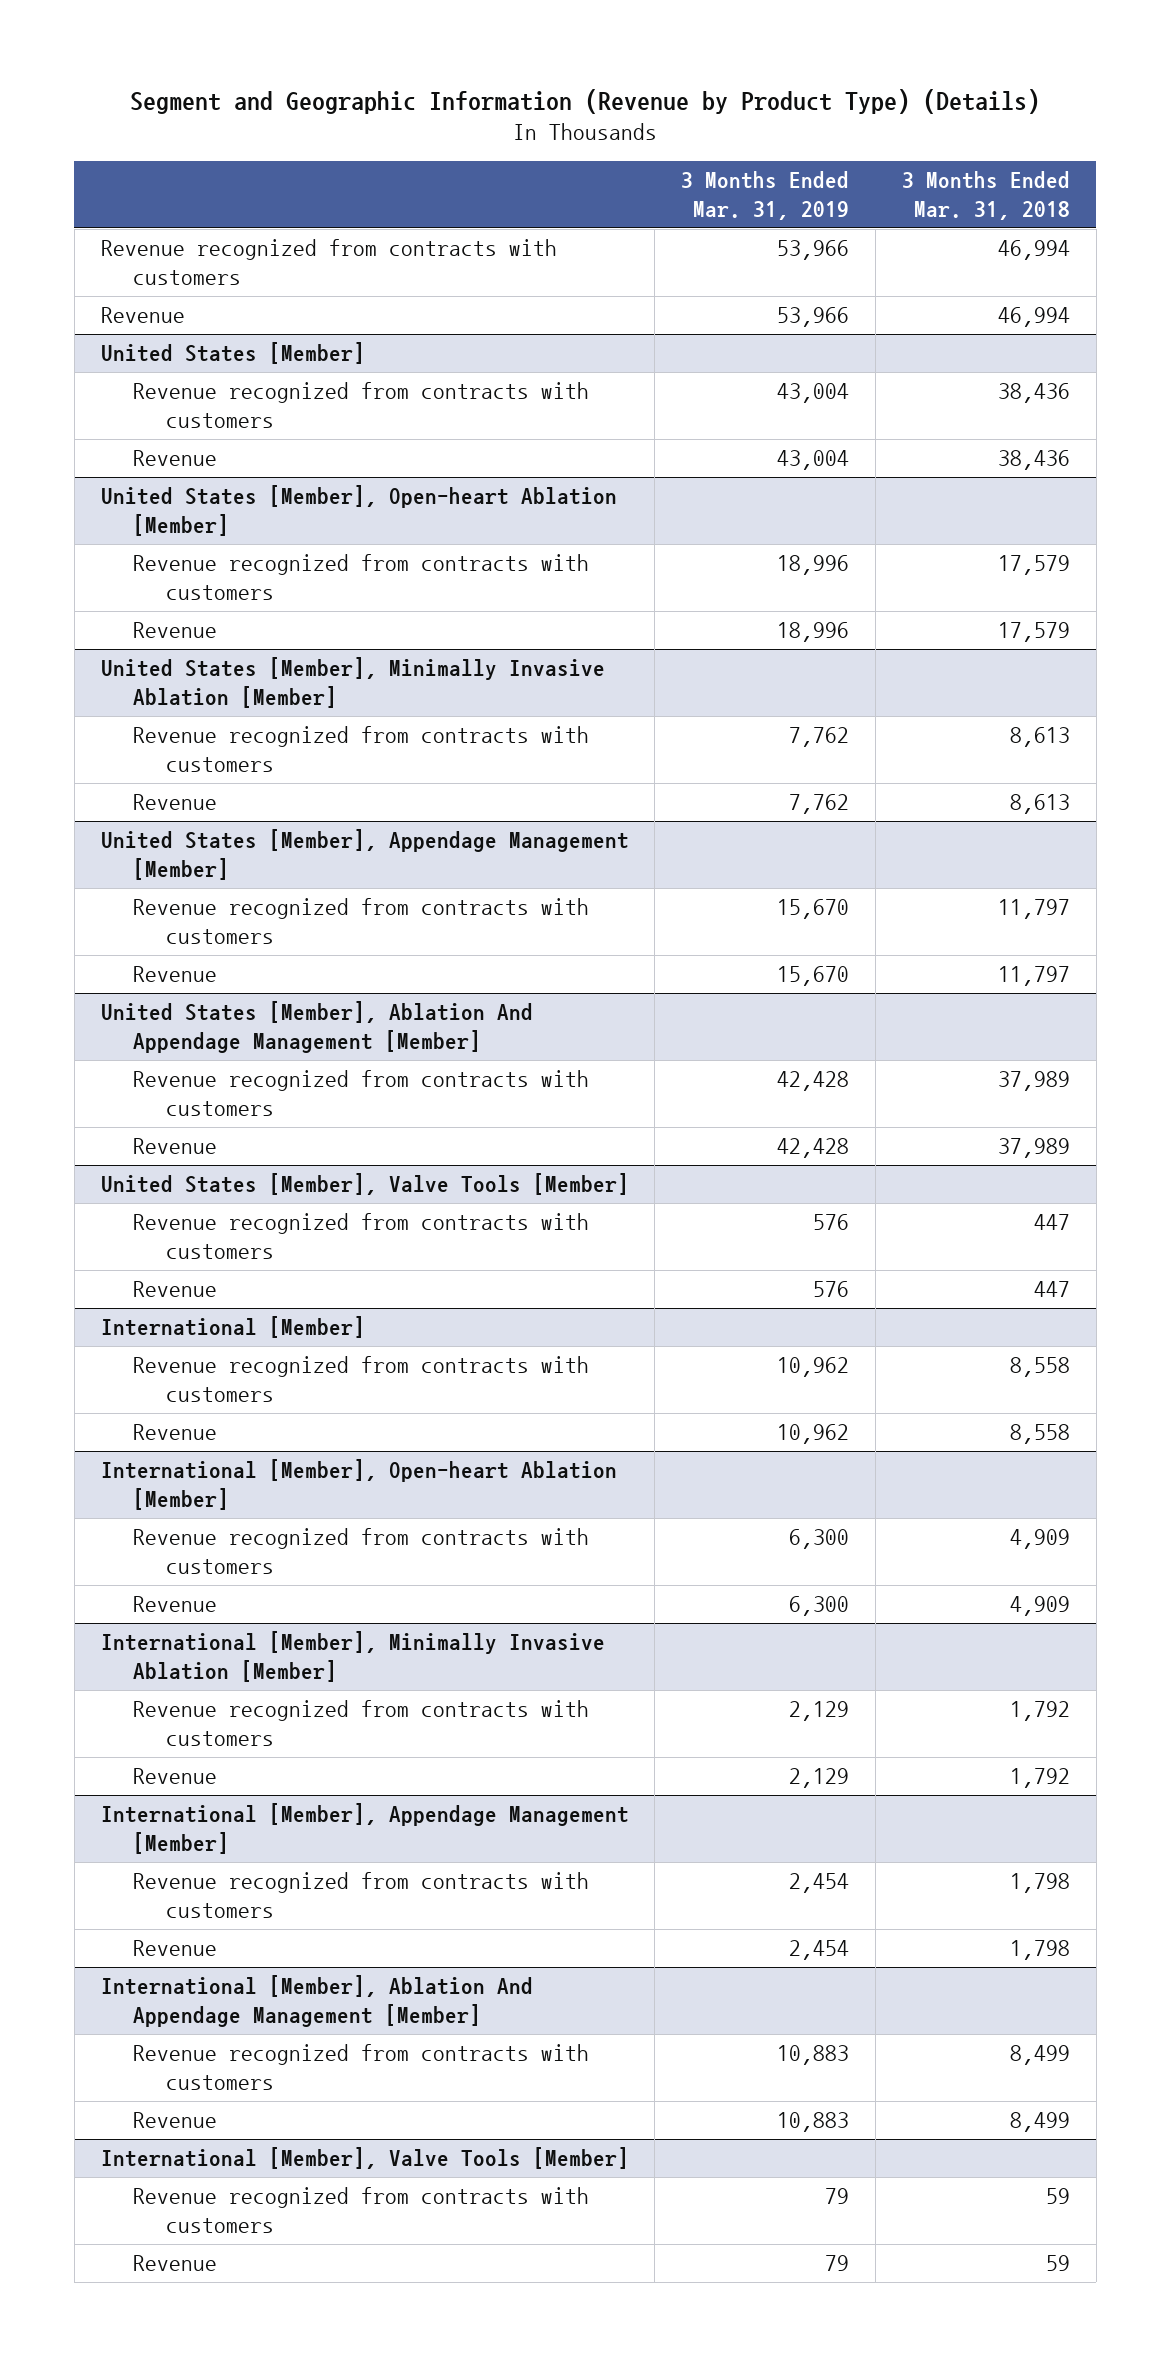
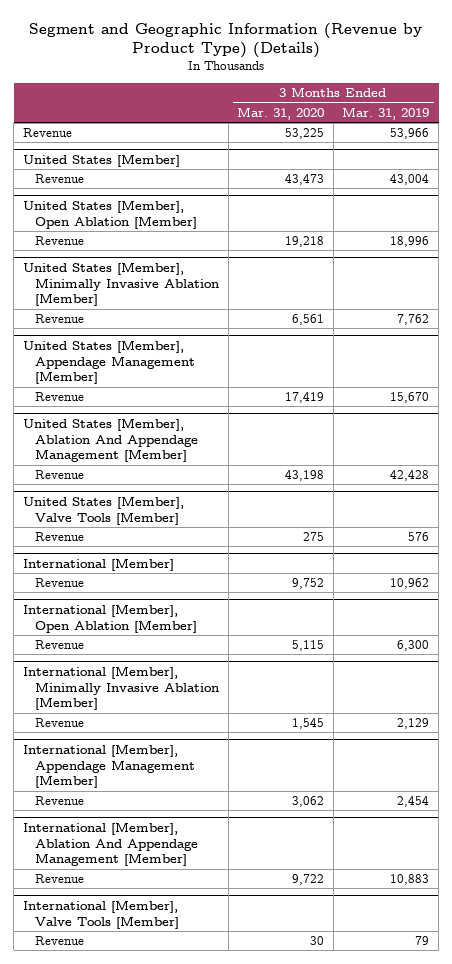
[901,171,1070,221] 3 Months Ended Mar. 31, 2018 -> none
none -> [237,106,325,120] Mar. 31, 2020
[100,238,557,285] Revenue recognized from contracts with customers -> none
[133,381,590,428] Revenue recognized from contracts with customers -> none
[133,553,590,600] Revenue recognized from contracts with customers -> none
[100,484,617,536] United States [Member], Open-heart Ablation [Member] -> [22,199,198,229] United States [Member], Open Ablation [Member]
[133,725,590,772] Revenue recognized from contracts with customers -> none
[133,897,590,944] Revenue recognized from contracts with customers -> none
[133,1069,590,1116] Revenue recognized from contracts with customers -> none
[133,1212,590,1259] Revenue recognized from contracts with customers -> none
[133,1355,590,1402] Revenue recognized from contracts with customers -> none
[133,1527,590,1574] Revenue recognized from contracts with customers -> none
[100,1458,617,1510] International [Member], Open-heart Ablation [Member] -> [22,603,198,633] International [Member], Open Ablation [Member]
[133,1699,590,1746] Revenue recognized from contracts with customers -> none
[133,1871,590,1918] Revenue recognized from contracts with customers -> none
[133,2043,590,2090] Revenue recognized from contracts with customers -> none
[133,2186,590,2233] Revenue recognized from contracts with customers -> none

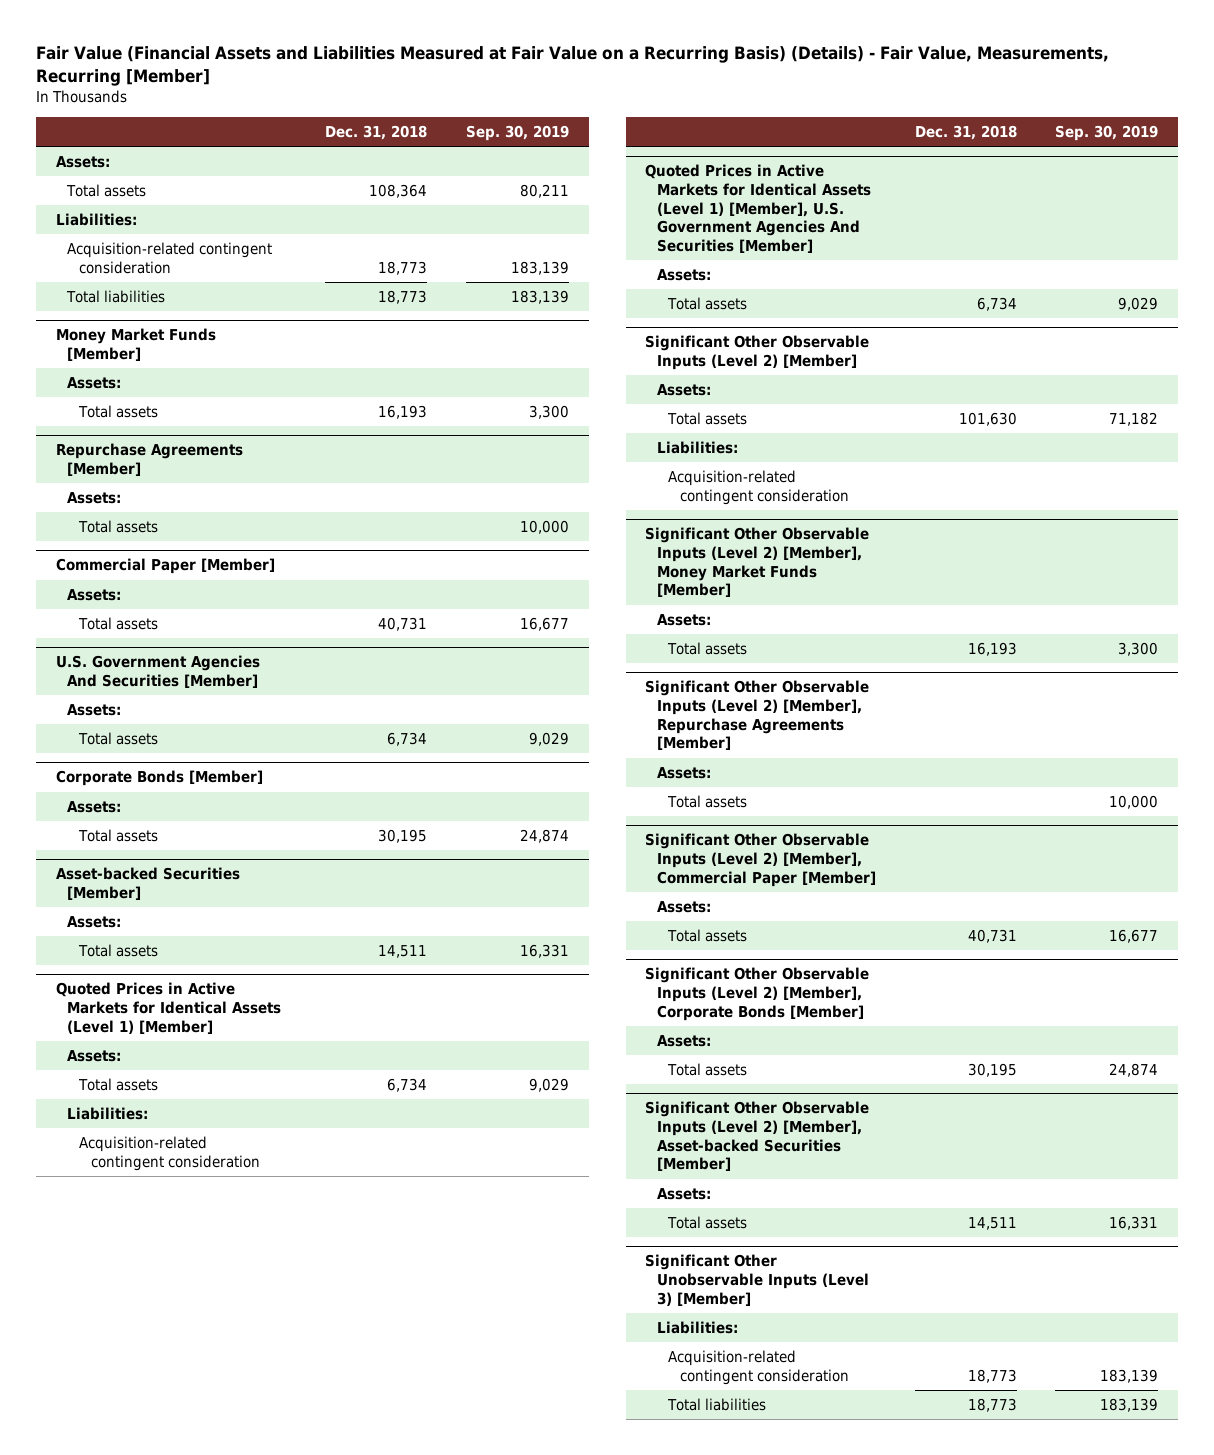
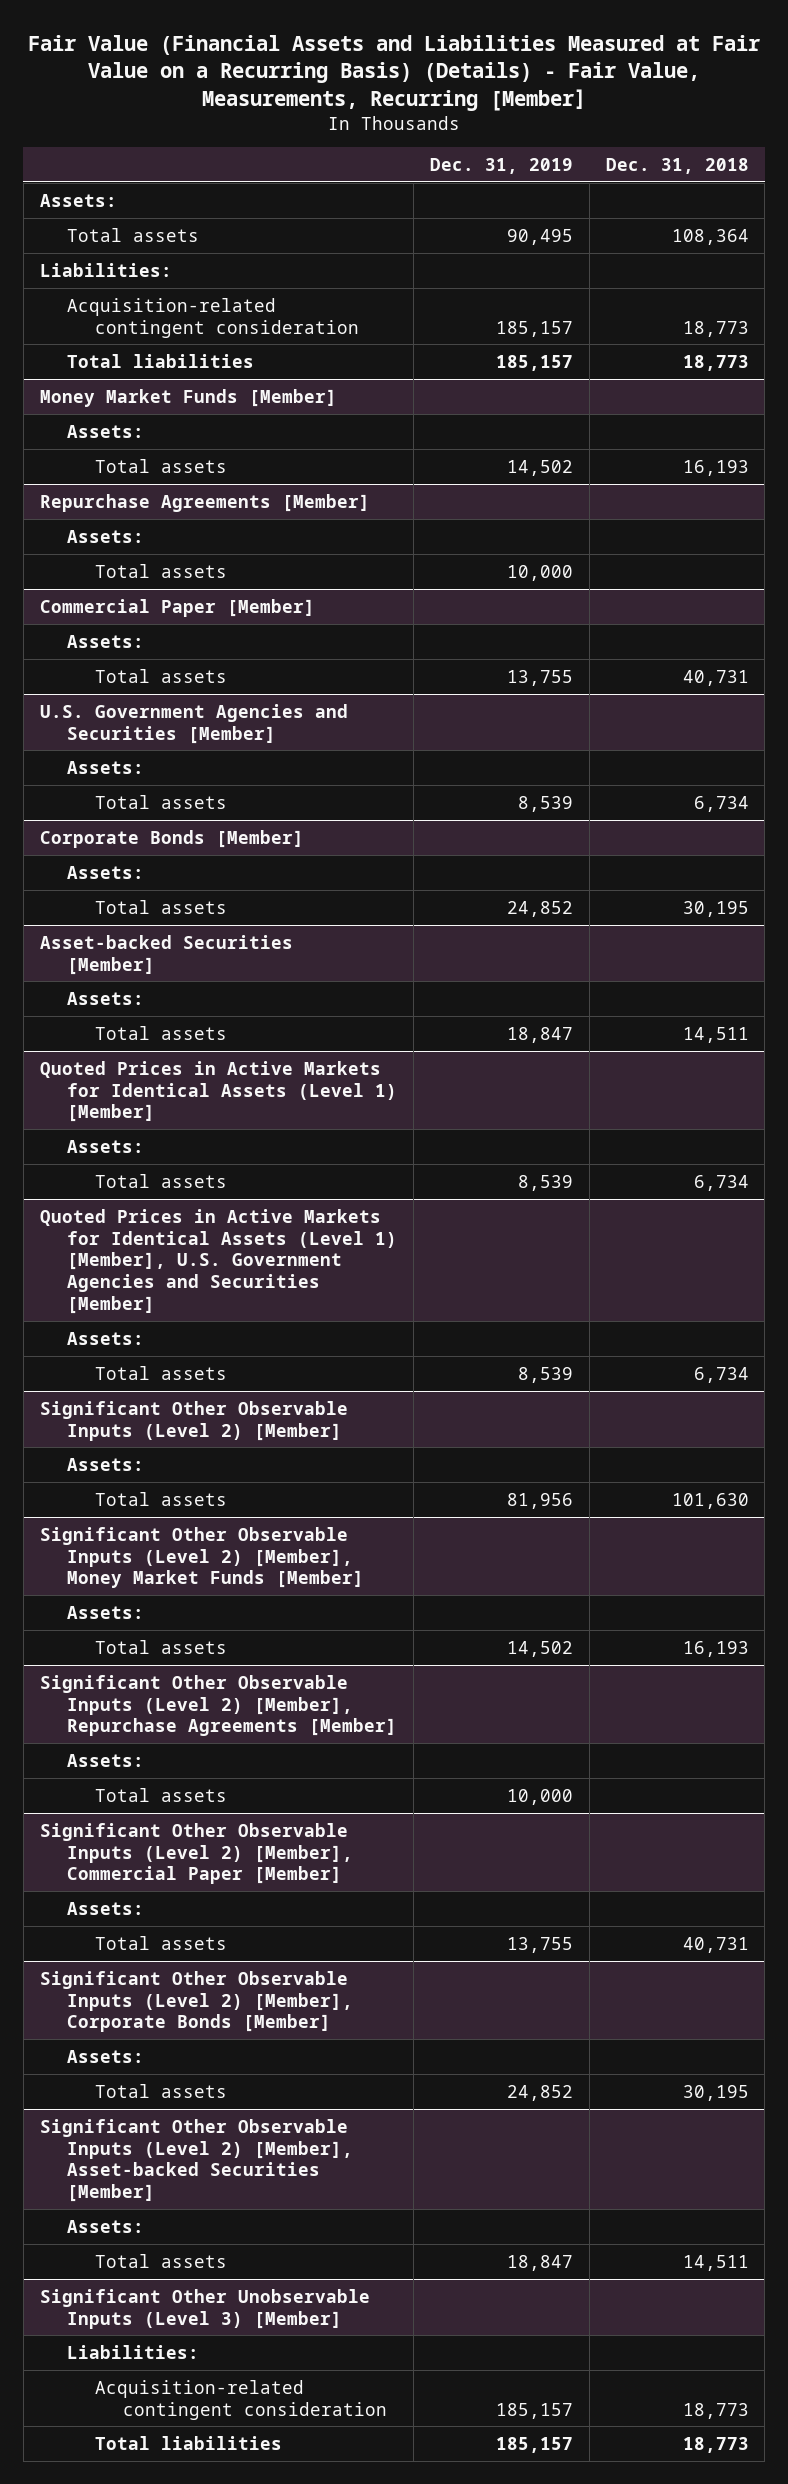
[466,125,570,142] Sep. 30, 2019 -> none
none -> [430,157,574,174] Dec. 31, 2019
[55,655,260,689] U.S. Government Agencies And Securities [Member] -> [39,703,348,744] U.S. Government Agencies and Securities [Member]
[67,1107,149,1121] Liabilities: -> none
[79,1136,260,1171] Acquisition-related contingent consideration -> none
[644,164,871,253] Quoted Prices in Active Markets for Identical Assets (Level 1) [Member], U.S. Government Agencies And Securities [Member] -> [39,1208,398,1315] Quoted Prices in Active Markets for Identical Assets (Level 1) [Member], U.S. Government Agencies and Securities [Member]
[656,441,738,455] Liabilities: -> none
[668,470,850,505] Acquisition-related contingent consideration -> none

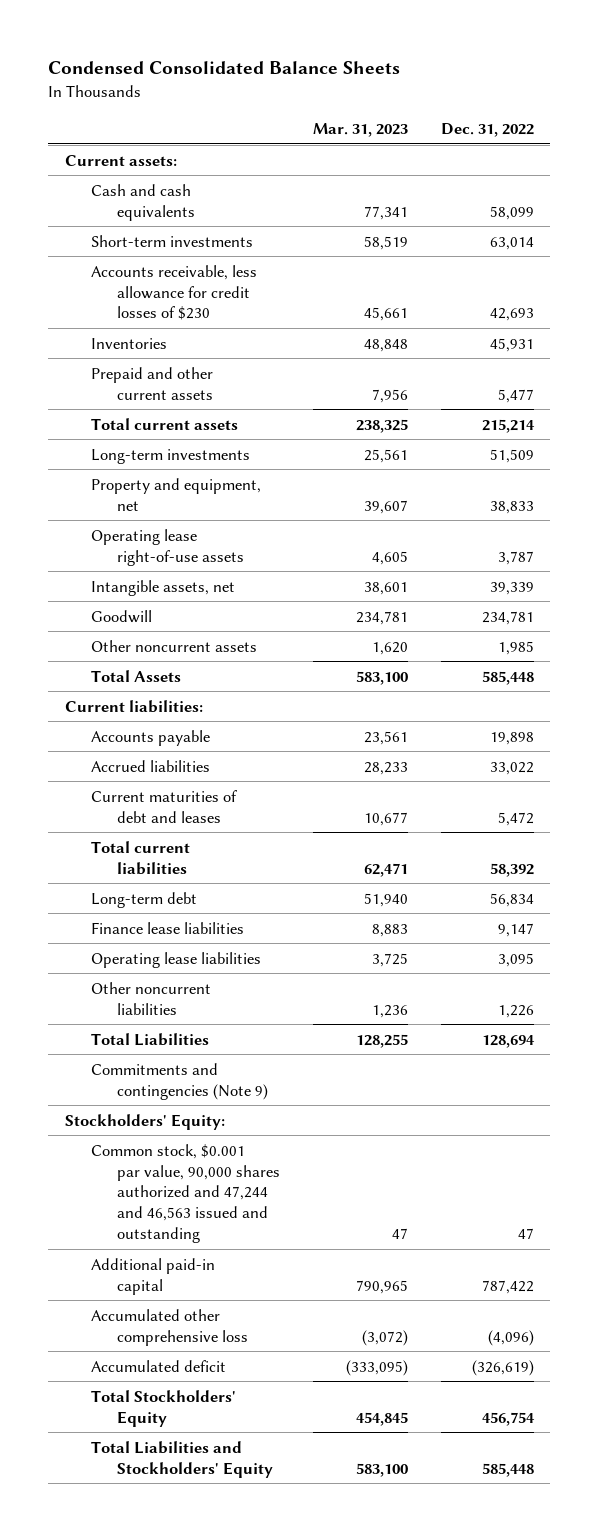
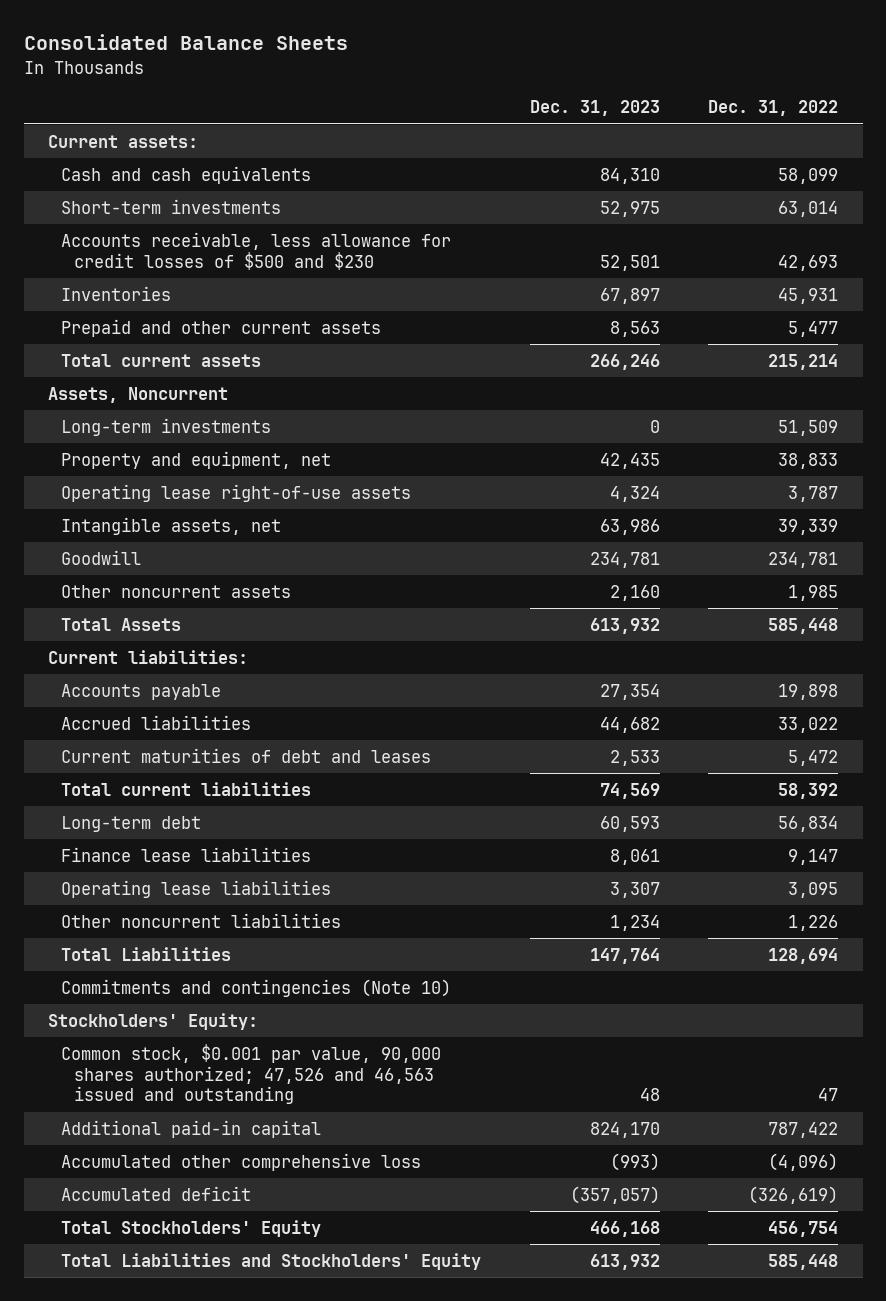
[48,61,401,75] Condensed Consolidated Balance Sheets -> [23,34,348,51] Consolidated Balance Sheets
[313,122,409,137] Mar. 31, 2023 -> none
none -> [529,100,660,117] Dec. 31, 2023
[91,264,258,321] Accounts receivable, less allowance for credit losses of $230 -> [61,231,452,270] Accounts receivable, less allowance for credit losses of $500 and $230
none -> [48,386,229,403] Assets, Noncurrent
[91,1062,269,1100] Commitments and contingencies (Note 9) -> [61,978,452,997] Commitments and contingencies (Note 10)
[91,1143,281,1244] Common stock, $0.001 par value, 90,000 shares authorized and 47,244 and 46,563 issued and outstanding -> [61,1043,442,1105] Common stock, $0.001 par value, 90,000 shares authorized; 47,526 and 46,563 issued and outstanding

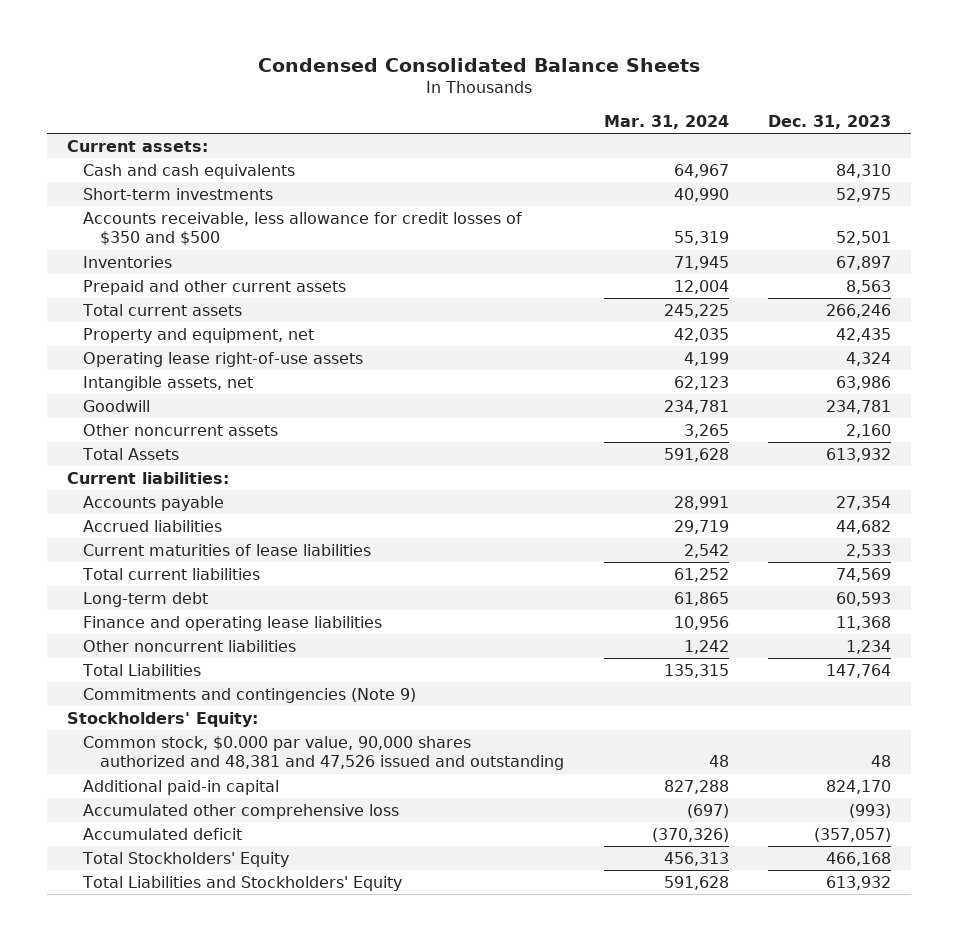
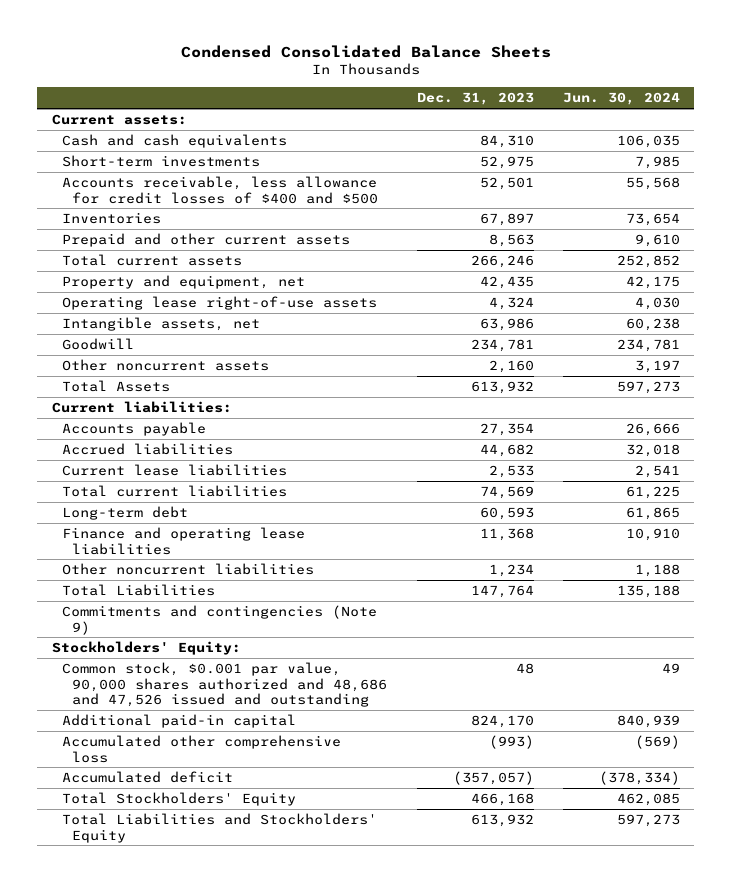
[603,114,729,129] Mar. 31, 2024 -> none
none -> [562,92,680,106] Jun. 30, 2024
[83,211,523,246] Accounts receivable, less allowance for credit losses of $350 and $500 -> [62,175,379,204] Accounts receivable, less allowance for credit losses of $400 and $500
[83,543,372,556] Current maturities of lease liabilities -> [62,463,288,476] Current lease liabilities
[83,735,565,771] Common stock, $0.000 par value, 90,000 shares authorized and 48,381 and 47,526 issued and outstanding -> [62,661,388,708] Common stock, $0.001 par value, 90,000 shares authorized and 48,686 and 47,526 issued and outstanding

